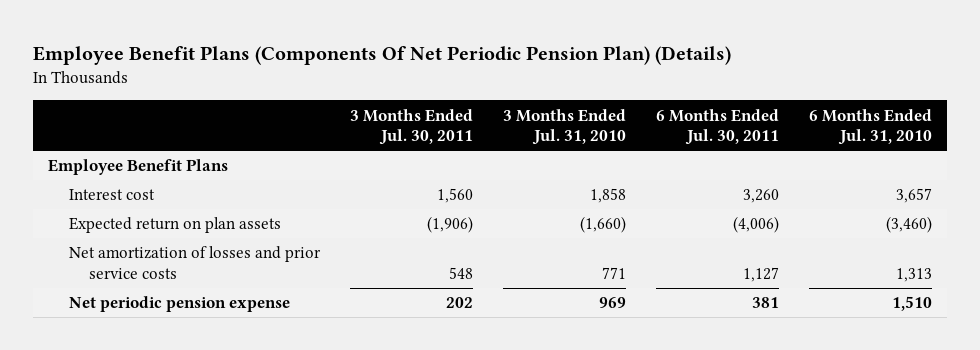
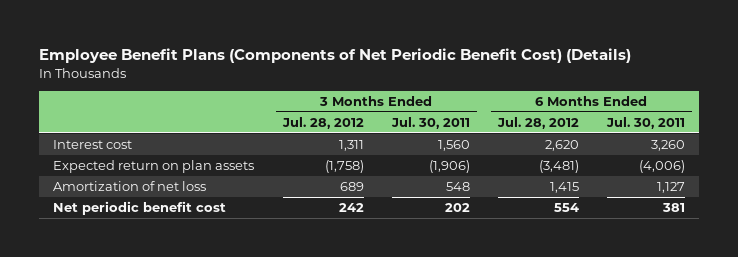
[33,45,732,65] Employee Benefit Plans (Components Of Net Periodic Pension Plan) (Details) -> [39,47,632,63] Employee Benefit Plans (Components of Net Periodic Benefit Cost) (Details)
[502,108,626,145] 3 Months Ended Jul. 31, 2010 -> none
[809,108,933,145] 6 Months Ended Jul. 31, 2010 -> none
none -> [281,116,364,129] Jul. 28, 2012
none -> [496,116,579,129] Jul. 28, 2012
[48,159,229,176] Employee Benefit Plans -> none
[68,246,321,279] Net amortization of losses and prior service costs -> [53,181,207,192] Amortization of net loss
[68,296,290,313] Net periodic pension expense -> [53,201,227,216] Net periodic benefit cost

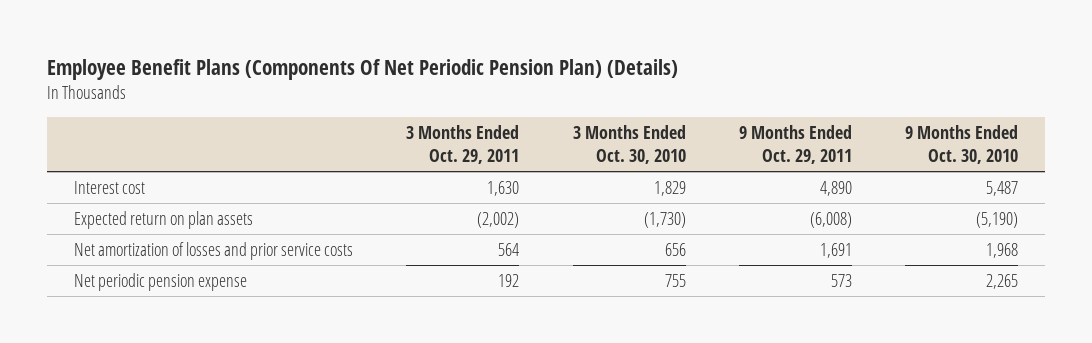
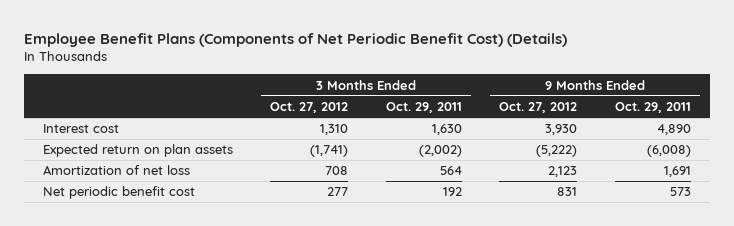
[47,59,679,81] Employee Benefit Plans (Components Of Net Periodic Pension Plan) (Details) -> [23,32,567,47] Employee Benefit Plans (Components of Net Periodic Benefit Cost) (Details)
[572,124,686,165] 3 Months Ended Oct. 30, 2010 -> none
[905,124,1019,165] 9 Months Ended Oct. 30, 2010 -> none
none -> [270,101,349,113] Oct. 27, 2012
none -> [499,101,578,113] Oct. 27, 2012
[74,241,354,260] Net amortization of losses and prior service costs -> [42,165,190,176] Amortization of net loss
[74,272,248,291] Net periodic pension expense -> [42,186,195,200] Net periodic benefit cost

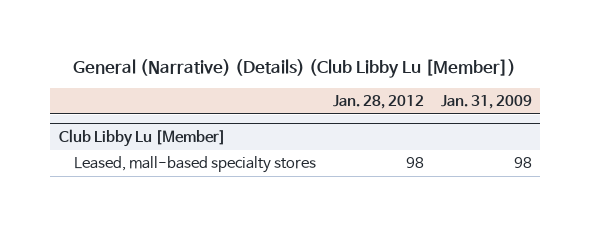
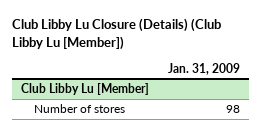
[73,58,517,78] General (Narrative) (Details) (Club Libby Lu [Member]) -> [11,18,221,51] Club Libby Lu Closure (Details) (Club Libby Lu [Member])
[332,94,424,109] Jan. 28, 2012 -> none
[74,156,317,174] Leased, mall-based specialty stores -> [34,104,126,114] Number of stores

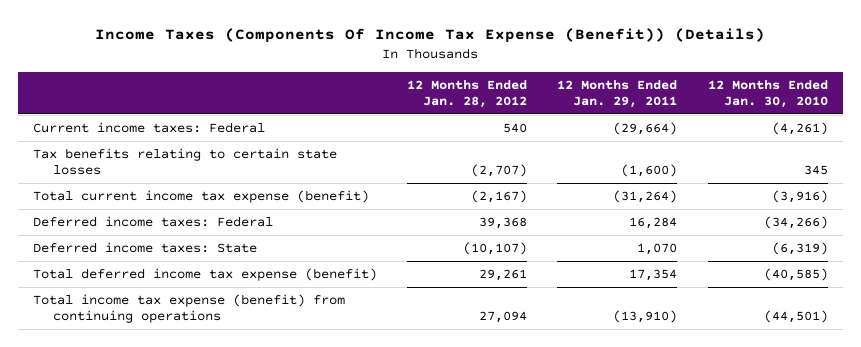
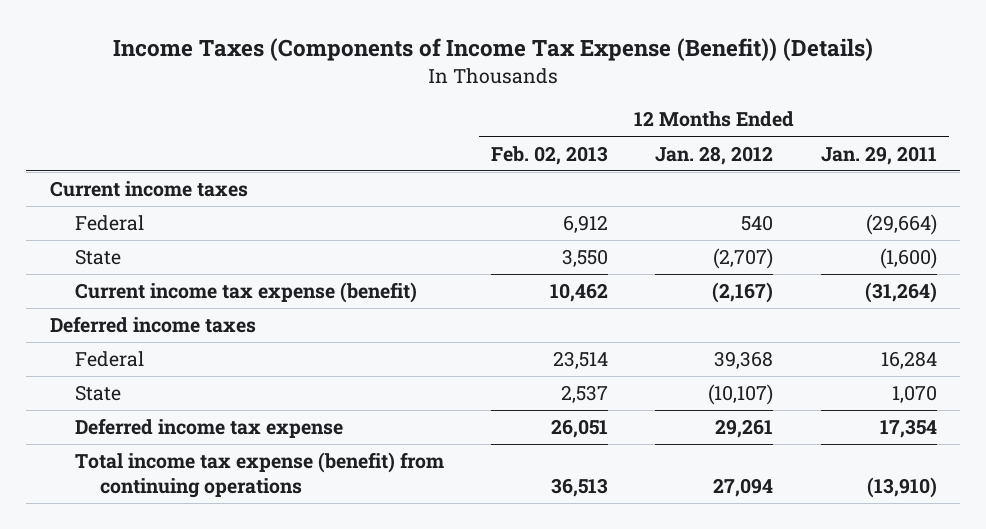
[95,28,766,44] Income Taxes (Components Of Income Tax Expense (Benefit)) (Details) -> [113,38,874,62] Income Taxes (Components of Income Tax Expense (Benefit)) (Details)
[707,79,828,108] 12 Months Ended Jan. 30, 2010 -> none
none -> [491,145,609,165] Feb. 02, 2013
none -> [49,181,248,198] Current income taxes
[33,121,266,133] Current income taxes: Federal -> [74,215,144,232] Federal
[33,147,338,176] Tax benefits relating to certain state losses -> [74,249,121,266] State
[33,189,370,203] Total current income tax expense (benefit) -> [74,282,417,304] Current income tax expense (benefit)
none -> [49,316,256,334] Deferred income taxes
[33,215,274,227] Deferred income taxes: Federal -> [74,351,144,368] Federal
[33,241,258,253] Deferred income taxes: State -> [74,385,121,402] State
[33,267,378,281] Total deferred income tax expense (benefit) -> [74,418,343,439] Deferred income tax expense

